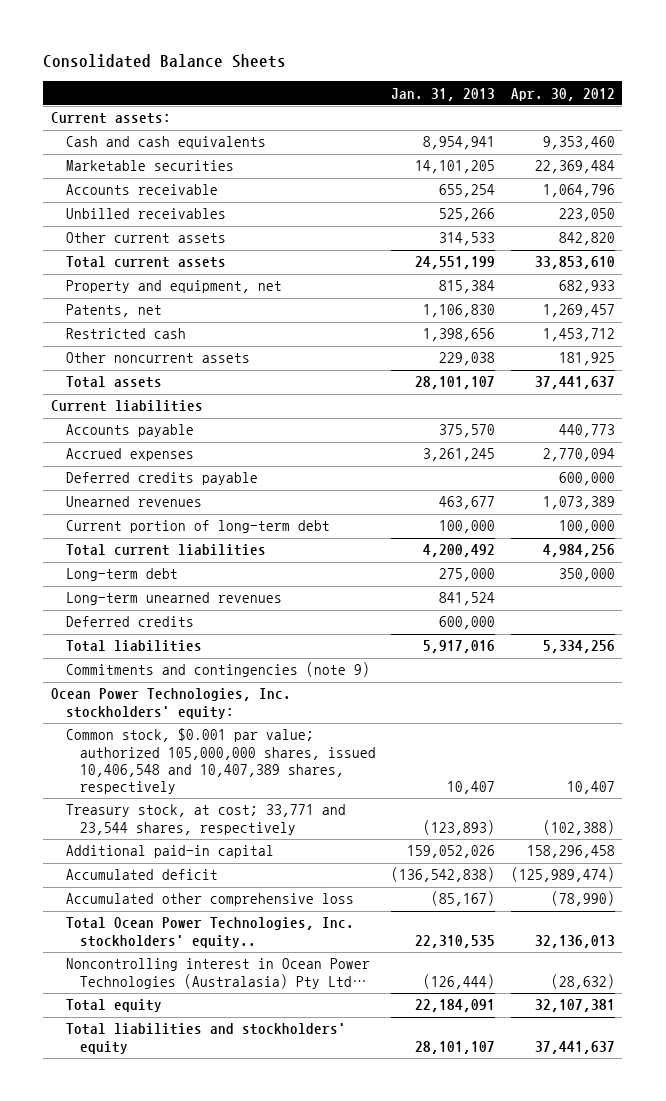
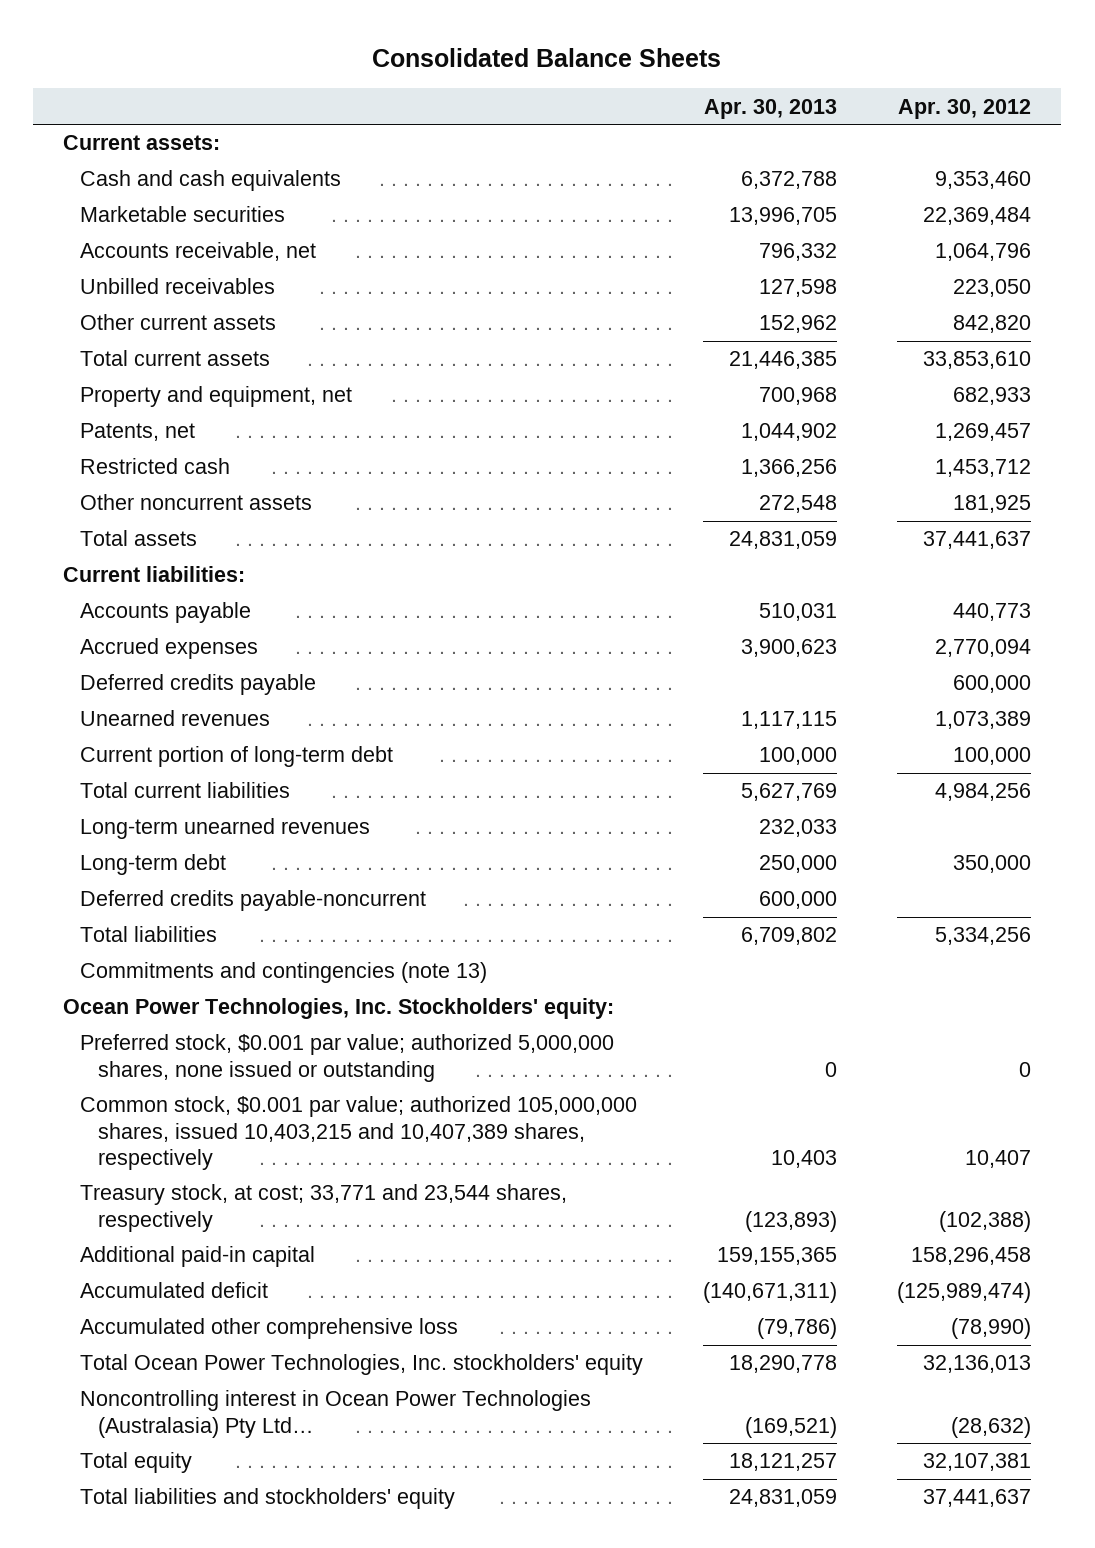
[391,87,496,101] Jan. 31, 2013 -> none
none -> [704,98,838,119] Apr. 30, 2013
[65,184,218,196] Accounts receivable -> [80,242,317,262] Accounts receivable, net
[50,400,203,413] Current liabilities -> [63,566,246,583] Current liabilities:
[65,568,178,582] Long-term debt -> [80,854,227,876] Long-term debt
[65,616,194,628] Deferred credits -> [80,890,427,912] Deferred credits payable-noncurrent
[65,662,370,678] Commitments and contingencies (note 9) -> [80,962,488,984] Commitments and contingencies (note 13)
[50,688,291,719] Ocean Power Technologies, Inc. stockholders' equity: -> [63,998,615,1020] Ocean Power Technologies, Inc. Stockholders' equity:
none -> [80,1034,615,1082] Preferred stock, $0.001 par value; authorized 5,000,000 shares, none issued or outstanding
[65,728,377,794] Common stock, $0.001 par value; authorized 105,000,000 shares, issued 10,406,548 and 10,407,389 shares, respectively -> [80,1096,638,1170] Common stock, $0.001 par value; authorized 105,000,000 shares, issued 10,403,215 and 10,407,389 shares, respectively
[65,917,354,948] Total Ocean Power Technologies, Inc. stockholders' equity.. -> [80,1354,644,1376] Total Ocean Power Technologies, Inc. stockholders' equity

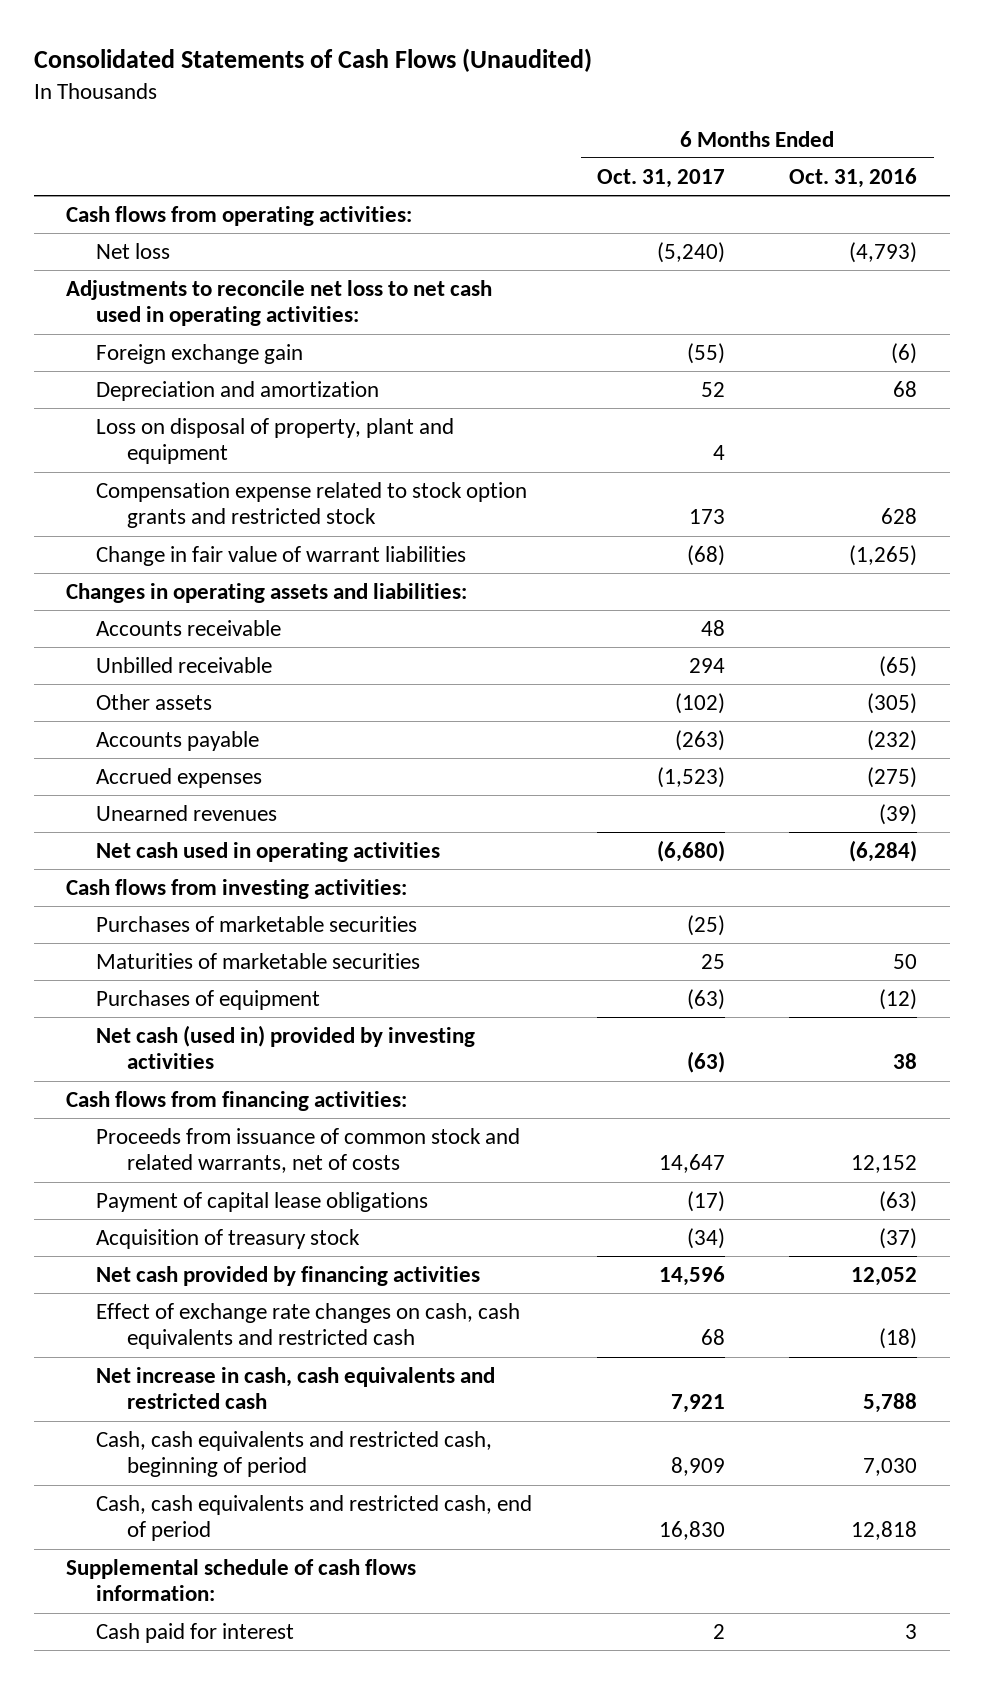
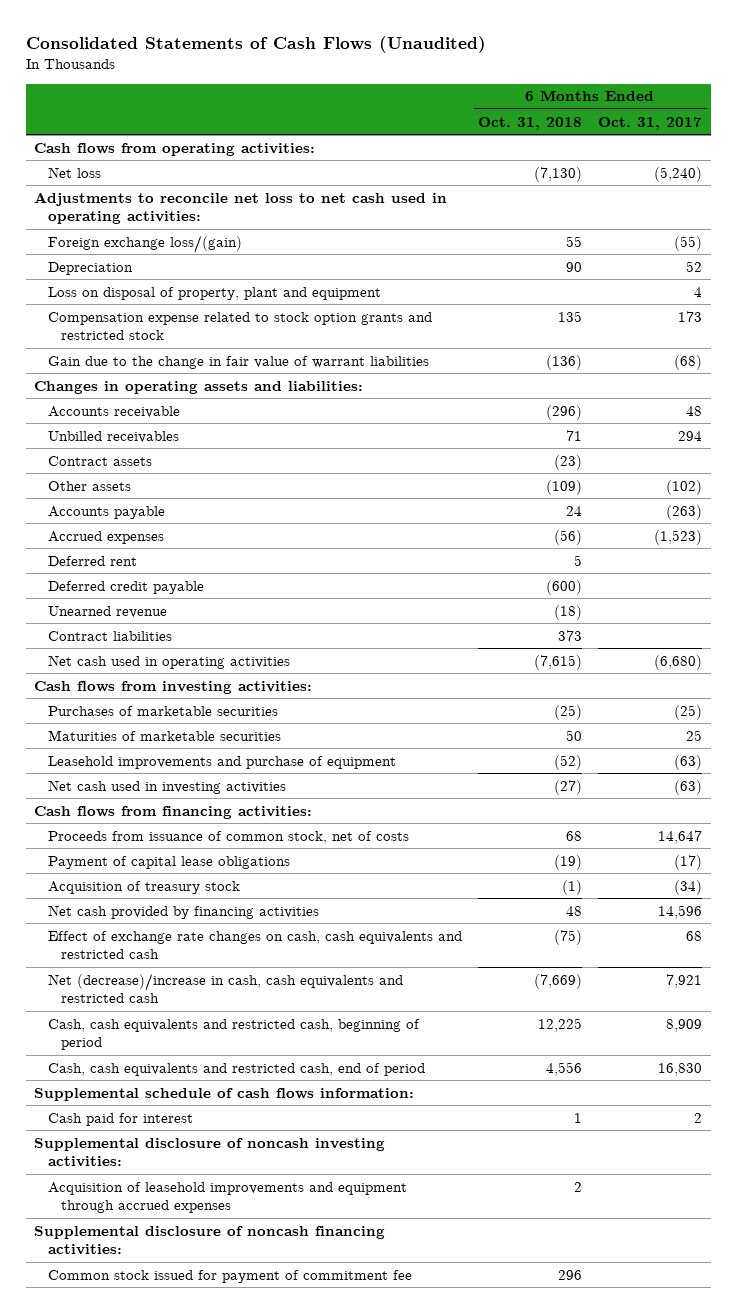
[789,167,918,188] Oct. 31, 2016 -> none
none -> [477,116,582,130] Oct. 31, 2018
[96,343,304,364] Foreign exchange gain -> [47,234,242,253] Foreign exchange loss/(gain)
[96,380,380,401] Depreciation and amortization -> [47,261,133,275] Depreciation
[96,545,467,566] Change in fair value of warrant liabilities -> [47,355,429,369] Gain due to the change in fair value of warrant liabilities
[96,656,273,673] Unbilled receivable -> [47,430,179,443] Unbilled receivables
none -> [47,455,152,466] Contract assets
[96,804,278,821] Unearned revenues -> none
none -> [47,555,137,566] Deferred rent
none -> [47,580,204,594] Deferred credit payable
none -> [47,605,167,618] Unearned revenue
none -> [47,630,172,641] Contract liabilities
[96,989,321,1010] Purchases of equipment -> [47,755,396,769] Leasehold improvements and purchase of equipment
[96,1024,476,1070] Net cash (used in) provided by investing activities -> [47,779,286,794] Net cash used in investing activities
[96,1127,521,1174] Proceeds from issuance of common stock and related warrants, net of costs -> [47,830,409,844] Proceeds from issuance of common stock, net of costs
[96,1366,496,1410] Net increase in cash, cash equivalents and restricted cash -> [47,972,403,1003] Net (decrease)/increase in cash, cash equivalents and restricted cash
none -> [34,1137,386,1167] Supplemental disclosure of noncash investing activities:
none -> [47,1181,407,1213] Acquisition of leasehold improvements and equipment through accrued expenses
none -> [34,1225,386,1255] Supplemental disclosure of noncash financing activities:
none -> [47,1269,412,1283] Common stock issued for payment of commitment fee

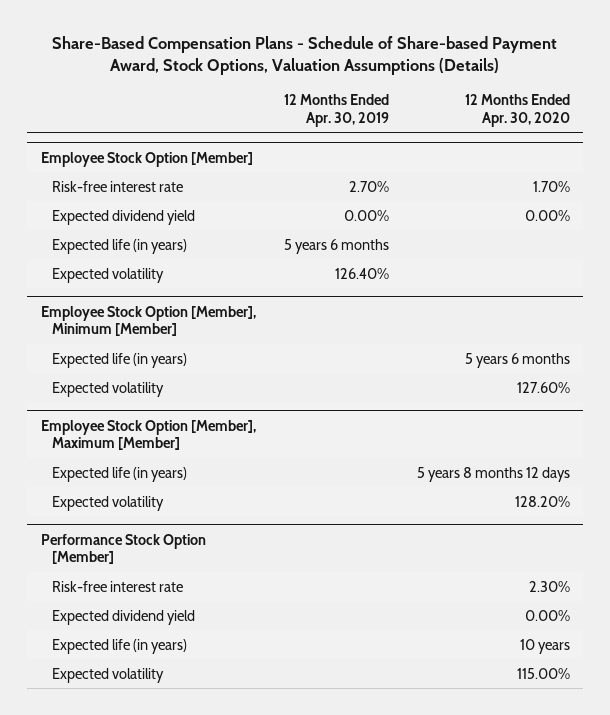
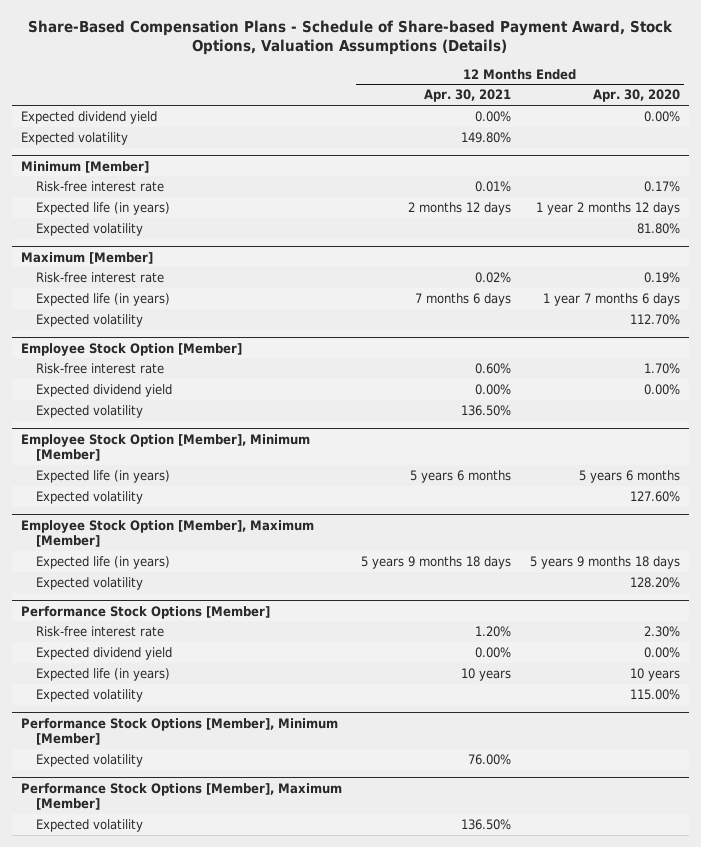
[283,94,389,128] 12 Months Ended Apr. 30, 2019 -> none
none -> [423,89,511,103] Apr. 30, 2021
none -> [21,110,158,124] Expected dividend yield
none -> [21,131,129,145] Expected volatility
none -> [21,160,150,173] Minimum [Member]
none -> [35,180,164,192] Risk-free interest rate
none -> [35,201,170,215] Expected life (in years)
none -> [35,222,143,236] Expected volatility
none -> [21,251,154,264] Maximum [Member]
none -> [35,271,164,283] Risk-free interest rate
none -> [35,292,170,306] Expected life (in years)
none -> [35,313,143,327] Expected volatility
[51,238,187,254] Expected life (in years) -> none
[416,466,570,482] 5 years 8 months 12 days -> [529,555,680,569] 5 years 9 months 18 days
[40,533,206,565] Performance Stock Option [Member] -> [21,605,271,619] Performance Stock Options [Member]
none -> [21,717,339,746] Performance Stock Options [Member], Minimum [Member]
none -> [35,753,143,767] Expected volatility
none -> [21,782,343,811] Performance Stock Options [Member], Maximum [Member]
none -> [35,818,143,832] Expected volatility

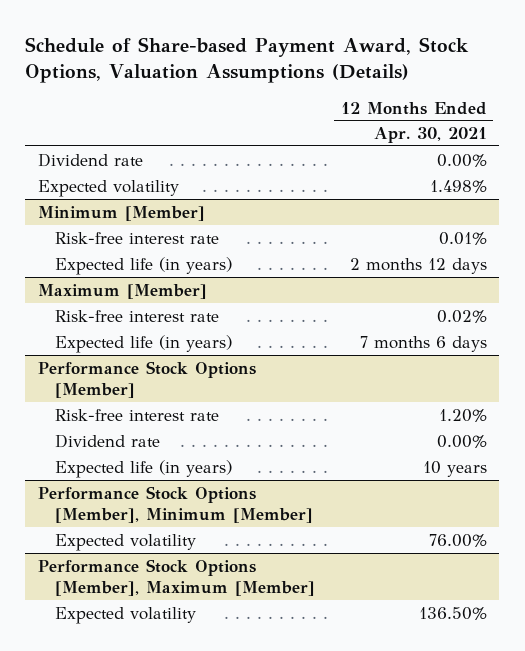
[28,19,674,56] Share-Based Compensation Plans - Schedule of Share-based Payment Award, Stock Options, Valuation Assumptions (Details) -> [25,36,470,83] Schedule of Share-based Payment Award, Stock Options, Valuation Assumptions (Details)
[592,89,680,103] Apr. 30, 2020 -> none
[21,110,158,124] Expected dividend yield -> [38,152,144,167] Dividend rate
[460,131,511,143] 149.80% -> [429,179,487,193] 1.498%
[35,222,143,236] Expected volatility -> none
[35,313,143,327] Expected volatility -> none
[21,342,243,356] Employee Stock Option [Member] -> none
[35,362,164,374] Risk-free interest rate -> none
[35,383,172,397] Expected dividend yield -> none
[35,404,143,418] Expected volatility -> none
[21,433,311,462] Employee Stock Option [Member], Minimum [Member] -> none
[35,469,170,483] Expected life (in years) -> none
[35,490,143,504] Expected volatility -> none
[21,519,315,548] Employee Stock Option [Member], Maximum [Member] -> none
[35,555,170,569] Expected life (in years) -> none
[35,576,143,590] Expected volatility -> none
[35,646,172,660] Expected dividend yield -> [55,433,161,448] Dividend rate
[35,688,143,702] Expected volatility -> none

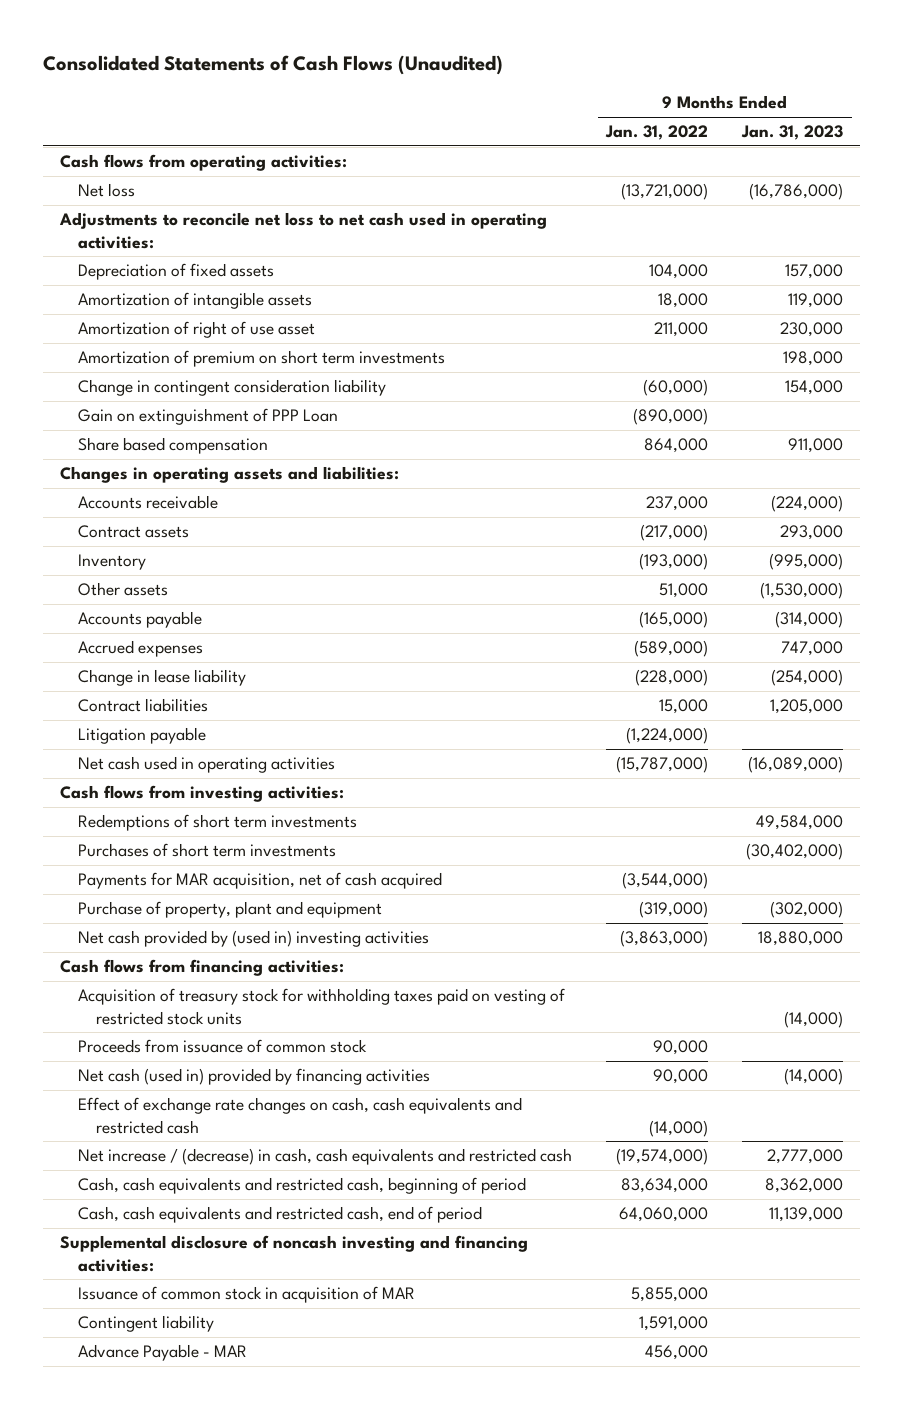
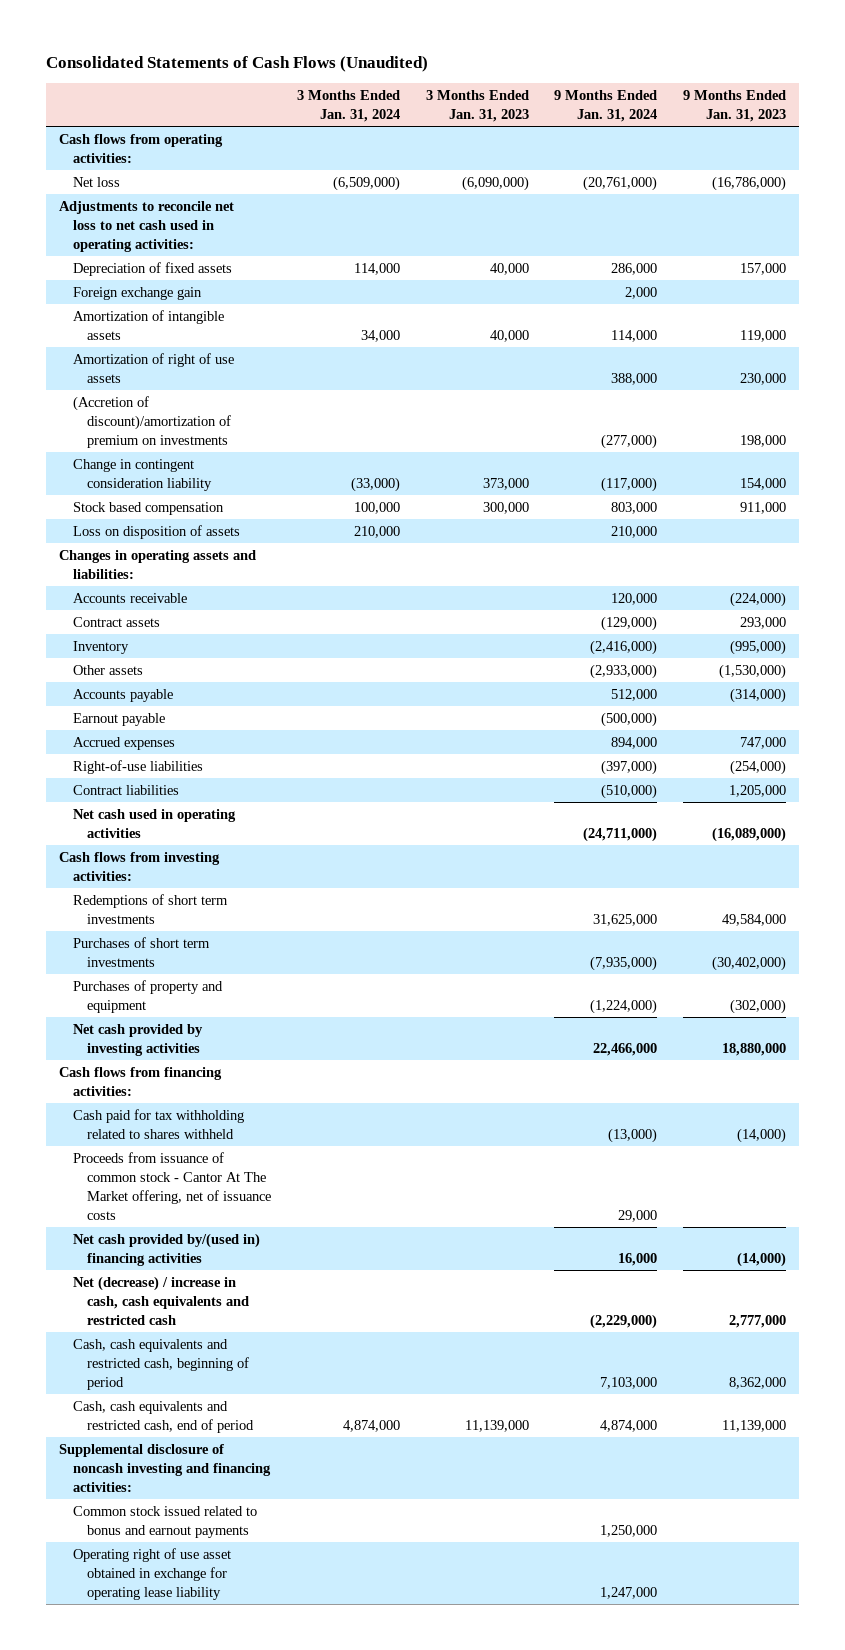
[605,125,709,141] Jan. 31, 2022 -> none
none -> [297,89,401,122] 3 Months Ended Jan. 31, 2024
none -> [425,89,529,122] 3 Months Ended Jan. 31, 2023
none -> [554,89,658,122] 9 Months Ended Jan. 31, 2024
none -> [73,286,203,300] Foreign exchange gain
[78,321,316,339] Amortization of right of use asset -> [73,352,235,383] Amortization of right of use assets
[78,350,446,368] Amortization of premium on short term investments -> [73,395,232,448] (Accretion of discount)/amortization of premium on investments
[78,408,339,426] Gain on extinguishment of PPP Loan -> none
[78,437,269,455] Share based compensation -> [73,501,225,515] Stock based compensation
none -> [73,524,241,539] Loss on disposition of assets
none -> [73,712,166,726] Earnout payable
[78,669,247,687] Change in lease liability -> [73,759,204,774] Right-of-use liabilities
[78,727,207,745] Litigation payable -> none
[78,872,443,890] Payments for MAR acquisition, net of cash acquired -> none
[78,901,383,919] Purchase of property, plant and equipment -> [73,979,224,1013] Purchases of property and equipment
[78,930,430,948] Net cash provided by (used in) investing activities -> [73,1023,204,1056] Net cash provided by investing activities
[78,988,566,1025] Acquisition of treasury stock for withholding taxes paid on vesting of restricted stock units -> none
[78,1039,368,1054] Proceeds from issuance of common stock -> none
[78,1097,523,1134] Effect of exchange rate changes on cash, cash equivalents and restricted cash -> none
none -> [73,1108,245,1139] Cash paid for tax withholding related to shares withheld
none -> [73,1151,272,1220] Proceeds from issuance of common stock - Cantor At The Market offering, net of issuance costs
[78,1068,431,1086] Net cash (used in) provided by financing activities -> [73,1232,261,1266] Net cash provided by/(used in) financing activities
[78,1148,573,1166] Net increase / (decrease) in cash, cash equivalents and restricted cash -> [73,1275,250,1325] Net (decrease) / increase in cash, cash equivalents and restricted cash
[78,1315,215,1333] Contingent liability -> none
[78,1344,248,1362] Advance Payable - MAR -> none
[78,1286,416,1304] Issuance of common stock in acquisition of MAR -> [73,1505,258,1538] Common stock issued related to bonus and earnout payments
none -> [73,1547,232,1600] Operating right of use asset obtained in exchange for operating lease liability

